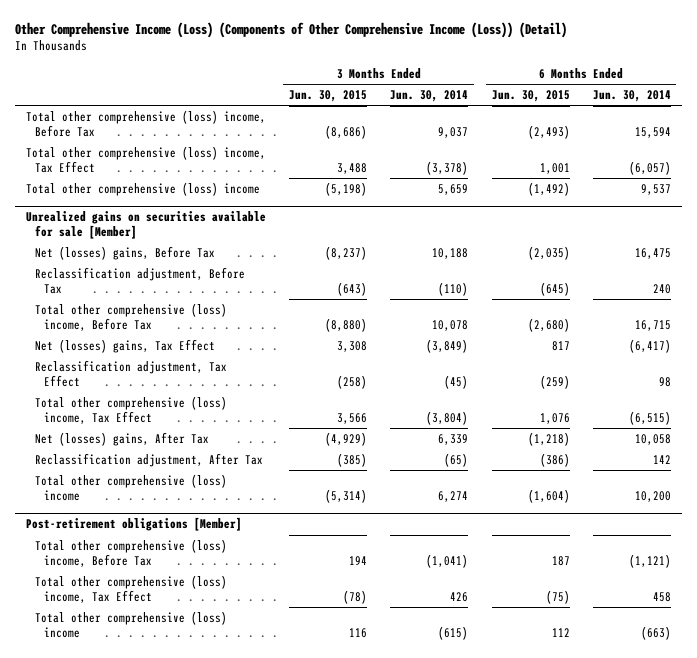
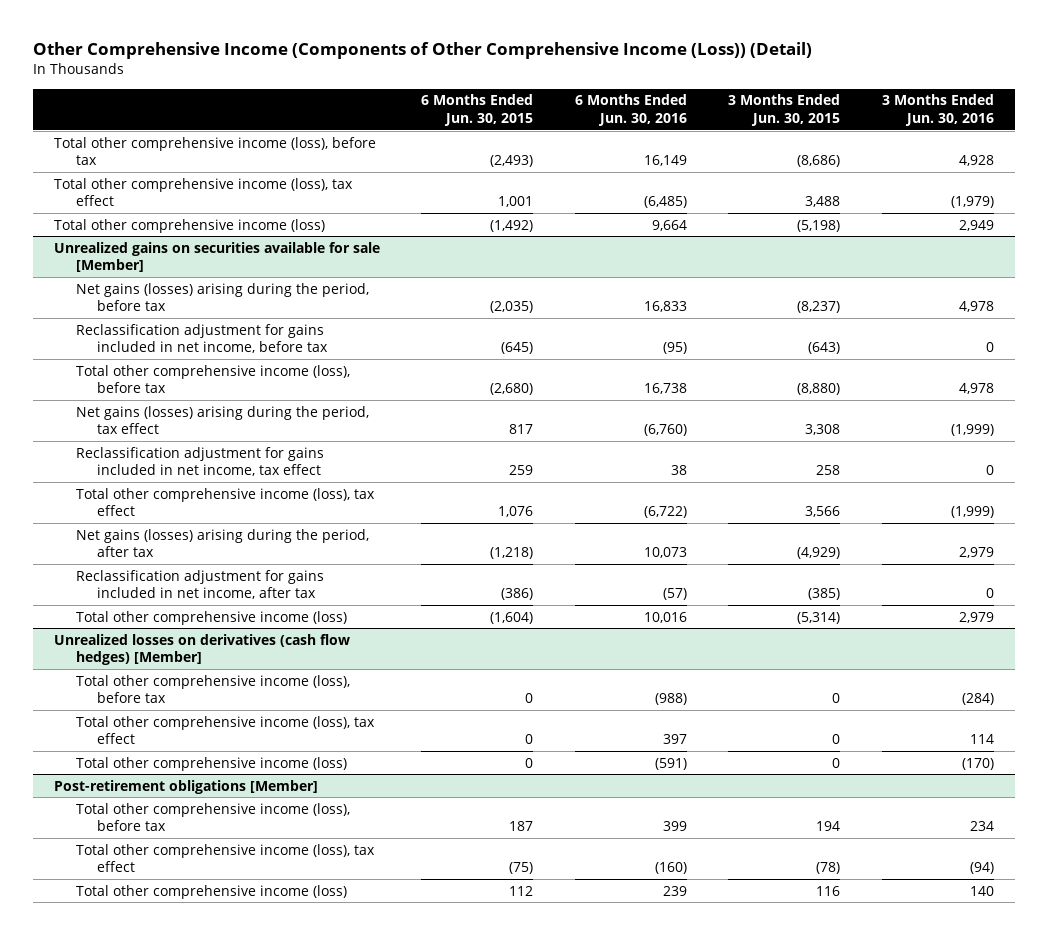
[14,21,567,38] Other Comprehensive Income (Loss) (Components of Other Comprehensive Income (Loss)) (Detail) -> [33,42,813,60] Other Comprehensive Income (Components of Other Comprehensive Income (Loss)) (Detail)
[390,90,469,103] Jun. 30, 2014 -> none
[592,90,671,103] Jun. 30, 2014 -> none
none -> [574,94,687,126] 6 Months Ended Jun. 30, 2016
none -> [881,94,994,126] 3 Months Ended Jun. 30, 2016
[26,110,267,137] Total other comprehensive (loss) income, Before Tax -> [54,136,377,166] Total other comprehensive income (loss), before tax
[26,146,267,173] Total other comprehensive (loss) income, Tax Effect -> [54,177,354,207] Total other comprehensive income (loss), tax effect
[26,182,261,197] Total other comprehensive (loss) income -> [54,218,326,233] Total other comprehensive income (loss)
[35,360,228,387] Reclassification adjustment, Tax Effect -> none
[35,246,216,261] Net (losses) gains, Before Tax -> [75,282,369,312] Net gains (losses) arising during the period, before tax
[35,267,246,294] Reclassification adjustment, Before Tax -> [75,323,328,354] Reclassification adjustment for gains included in net income, before tax
[35,303,228,331] Total other comprehensive (loss) income, Before Tax -> [75,364,350,394] Total other comprehensive income (loss), before tax
[35,339,216,354] Net (losses) gains, Tax Effect -> [75,405,369,435] Net gains (losses) arising during the period, tax effect
none -> [75,446,324,477] Reclassification adjustment for gains included in net income, tax effect
[35,396,228,424] Total other comprehensive (loss) income, Tax Effect -> [75,487,375,517] Total other comprehensive income (loss), tax effect
[35,432,210,447] Net (losses) gains, After Tax -> [75,528,369,558] Net gains (losses) arising during the period, after tax
[35,453,264,468] Reclassification adjustment, After Tax -> [75,569,324,600] Reclassification adjustment for gains included in net income, after tax
[35,474,228,501] Total other comprehensive (loss) income -> [75,610,347,625] Total other comprehensive income (loss)
none -> [54,633,351,666] Unrealized losses on derivatives (cash flow hedges) [Member]
none -> [75,674,350,704] Total other comprehensive income (loss), before tax
none -> [75,715,375,745] Total other comprehensive income (loss), tax effect
none -> [75,756,347,771] Total other comprehensive income (loss)
[35,539,228,567] Total other comprehensive (loss) income, Before Tax -> [75,802,350,832] Total other comprehensive income (loss), before tax
[35,575,228,603] Total other comprehensive (loss) income, Tax Effect -> [75,843,375,873] Total other comprehensive income (loss), tax effect
[35,611,228,638] Total other comprehensive (loss) income -> [75,884,347,899] Total other comprehensive income (loss)

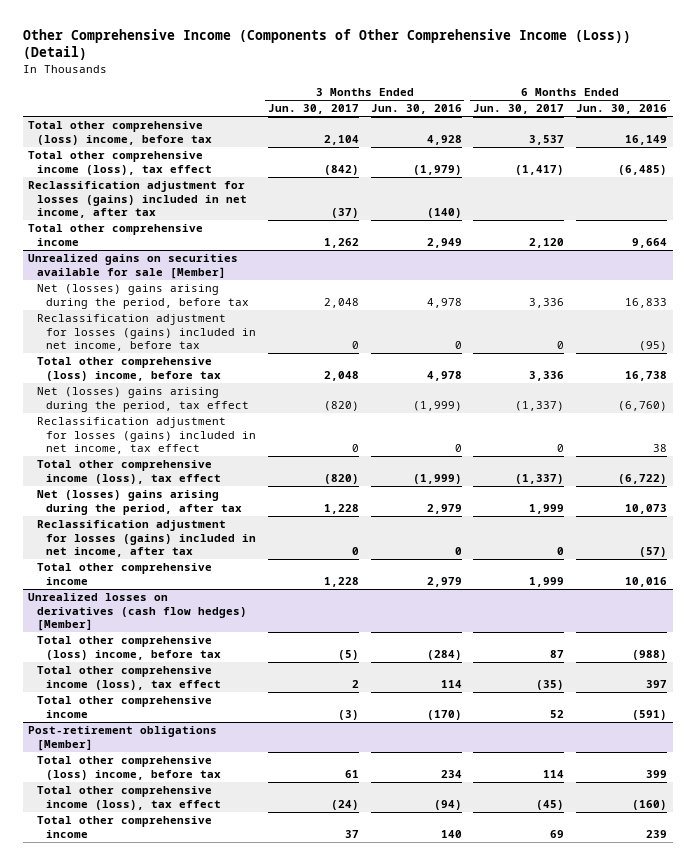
[421,94,534,126] 6 Months Ended Jun. 30, 2015 -> none
[728,94,841,126] 3 Months Ended Jun. 30, 2015 -> none
none -> [267,104,359,115] Jun. 30, 2017
none -> [473,104,565,115] Jun. 30, 2017
[54,136,377,166] Total other comprehensive income (loss), before tax -> [28,121,213,145] Total other comprehensive (loss) income, before tax
none -> [28,181,248,218] Reclassification adjustment for losses (gains) included in net income, after tax
[54,218,326,233] Total other comprehensive income (loss) -> [28,224,204,246] Total other comprehensive income
[75,282,369,312] Net gains (losses) arising during the period, before tax -> [37,284,250,309] Net (losses) gains arising during the period, before tax
[75,323,328,354] Reclassification adjustment for gains included in net income, before tax -> [37,314,257,351] Reclassification adjustment for losses (gains) included in net income, before tax
[75,364,350,394] Total other comprehensive income (loss), before tax -> [37,357,222,381] Total other comprehensive (loss) income, before tax
[75,405,369,435] Net gains (losses) arising during the period, tax effect -> [37,387,250,412] Net (losses) gains arising during the period, tax effect
[75,446,324,477] Reclassification adjustment for gains included in net income, tax effect -> [37,417,257,454] Reclassification adjustment for losses (gains) included in net income, tax effect
[75,528,369,558] Net gains (losses) arising during the period, after tax -> [37,490,243,515] Net (losses) gains arising during the period, after tax
[75,569,324,600] Reclassification adjustment for gains included in net income, after tax -> [37,520,257,557] Reclassification adjustment for losses (gains) included in net income, after tax
[75,610,347,625] Total other comprehensive income (loss) -> [37,563,213,585] Total other comprehensive income
[75,674,350,704] Total other comprehensive income (loss), before tax -> [37,636,222,660] Total other comprehensive (loss) income, before tax
[75,756,347,771] Total other comprehensive income (loss) -> [37,696,213,718] Total other comprehensive income
[75,802,350,832] Total other comprehensive income (loss), before tax -> [37,756,222,780] Total other comprehensive (loss) income, before tax
[75,884,347,899] Total other comprehensive income (loss) -> [37,816,213,838] Total other comprehensive income

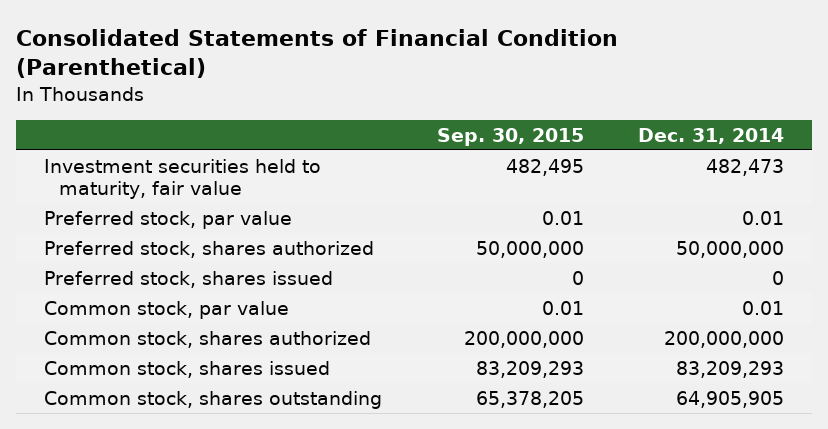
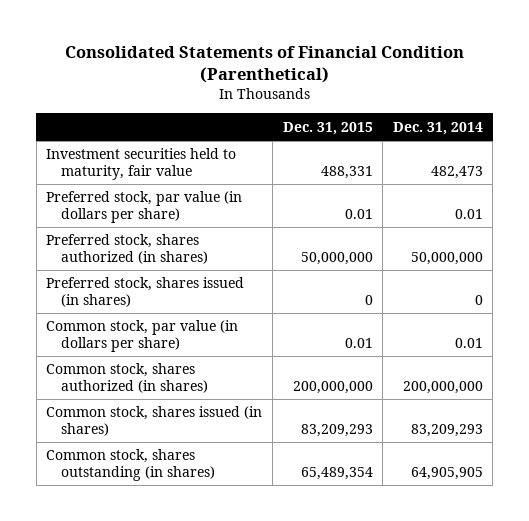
[436,127,584,146] Sep. 30, 2015 -> none
none -> [282,121,373,135] Dec. 31, 2015
[43,210,292,229] Preferred stock, par value -> [46,191,243,223] Preferred stock, par value (in dollars per share)
[43,240,374,258] Preferred stock, shares authorized -> [46,234,209,264] Preferred stock, shares authorized (in shares)
[43,270,333,288] Preferred stock, shares issued -> [46,277,245,307] Preferred stock, shares issued (in shares)
[43,300,289,319] Common stock, par value -> [46,320,239,352] Common stock, par value (in dollars per share)
[43,330,371,348] Common stock, shares authorized -> [46,363,209,393] Common stock, shares authorized (in shares)
[43,360,330,378] Common stock, shares issued -> [46,406,263,436] Common stock, shares issued (in shares)
[43,390,382,409] Common stock, shares outstanding -> [46,449,216,481] Common stock, shares outstanding (in shares)

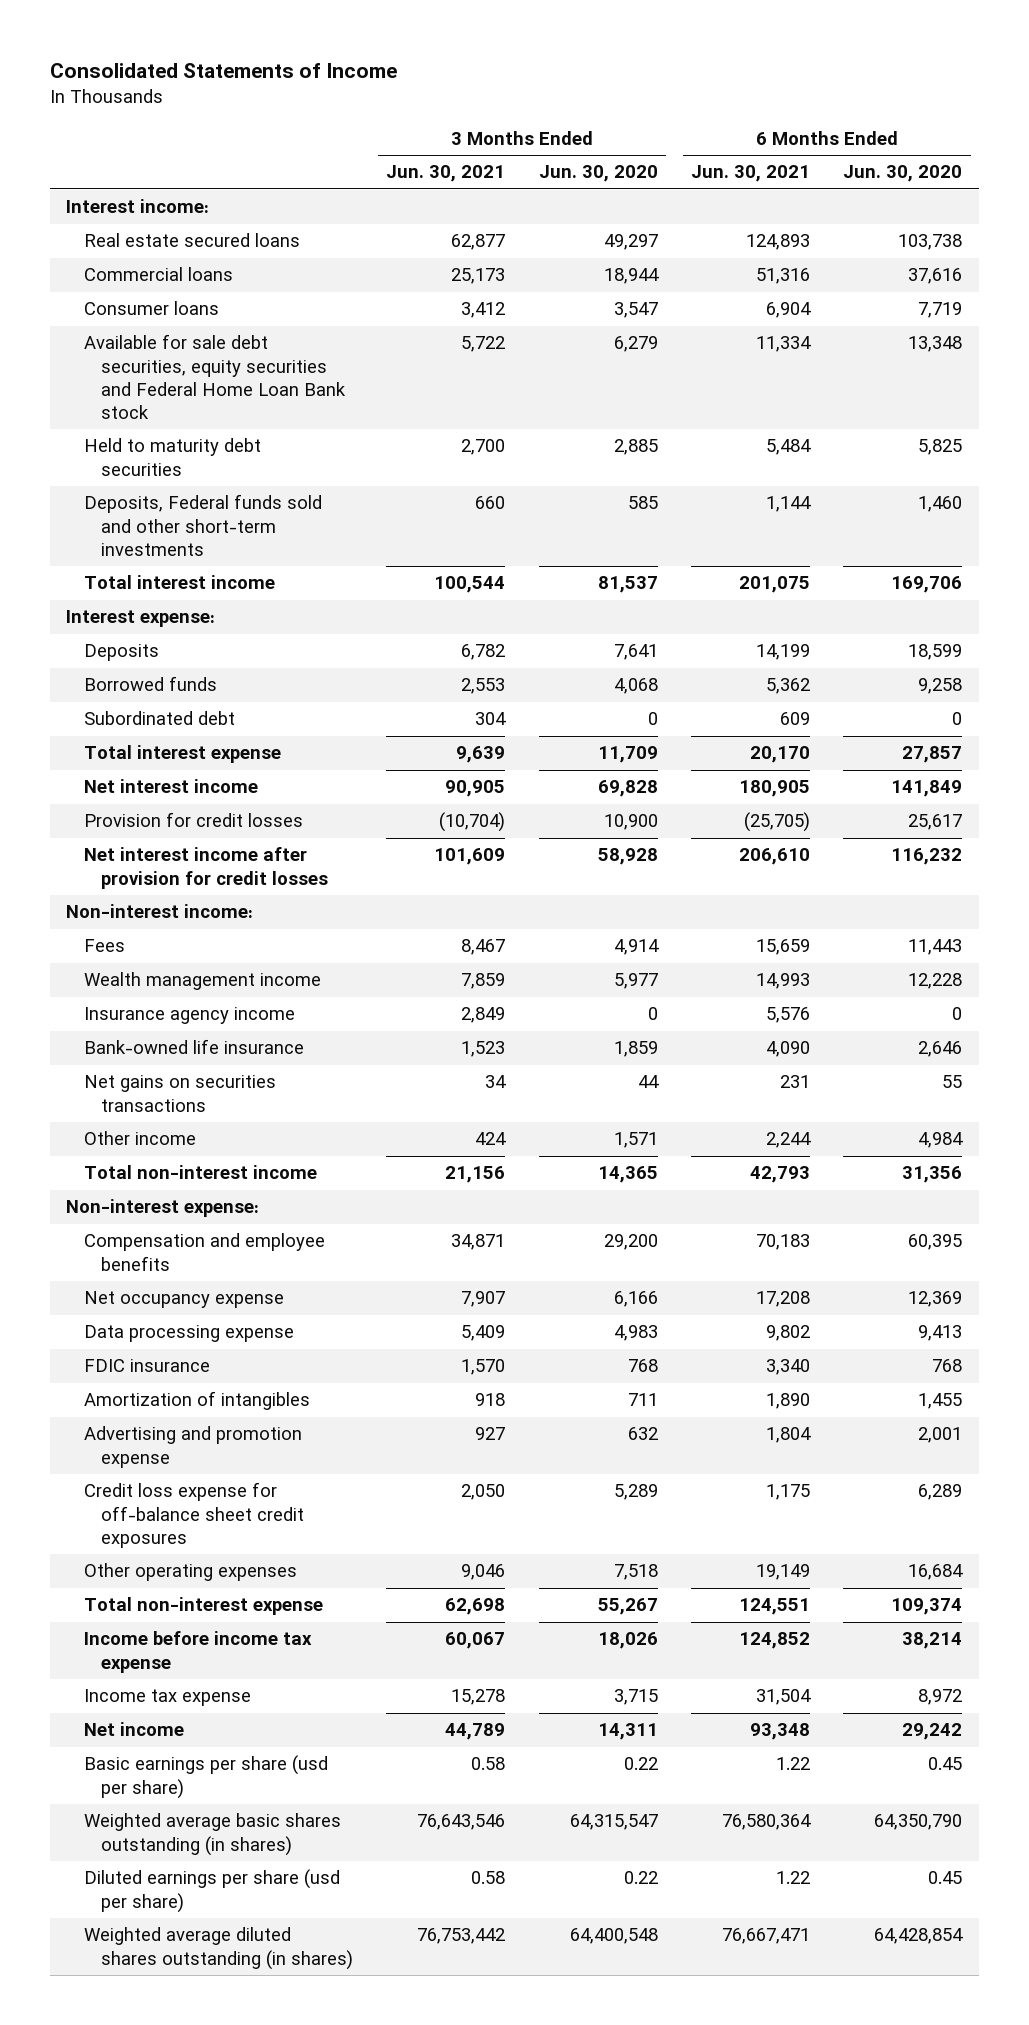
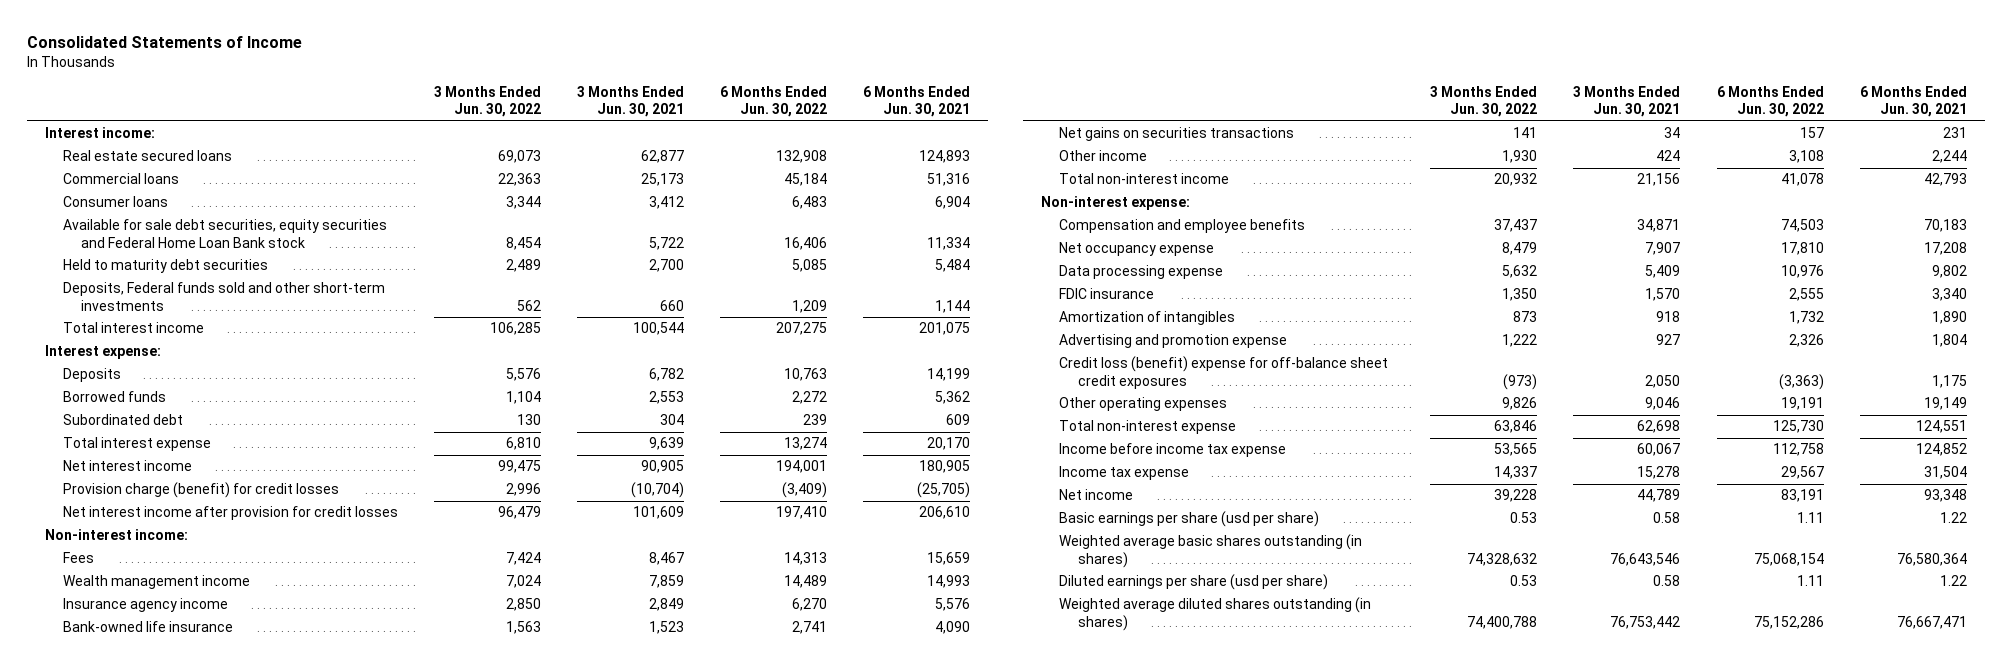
[538,165,658,183] Jun. 30, 2020 -> none
[843,165,963,183] Jun. 30, 2020 -> none
none -> [434,86,542,118] 3 Months Ended Jun. 30, 2022
none -> [720,86,828,118] 6 Months Ended Jun. 30, 2022
[83,812,303,828] Provision for credit losses -> [63,482,340,499] Provision charge (benefit) for credit losses
[83,1482,304,1548] Credit loss expense for off-balance sheet credit exposures -> [1059,356,1389,389] Credit loss (benefit) expense for off-balance sheet credit exposures

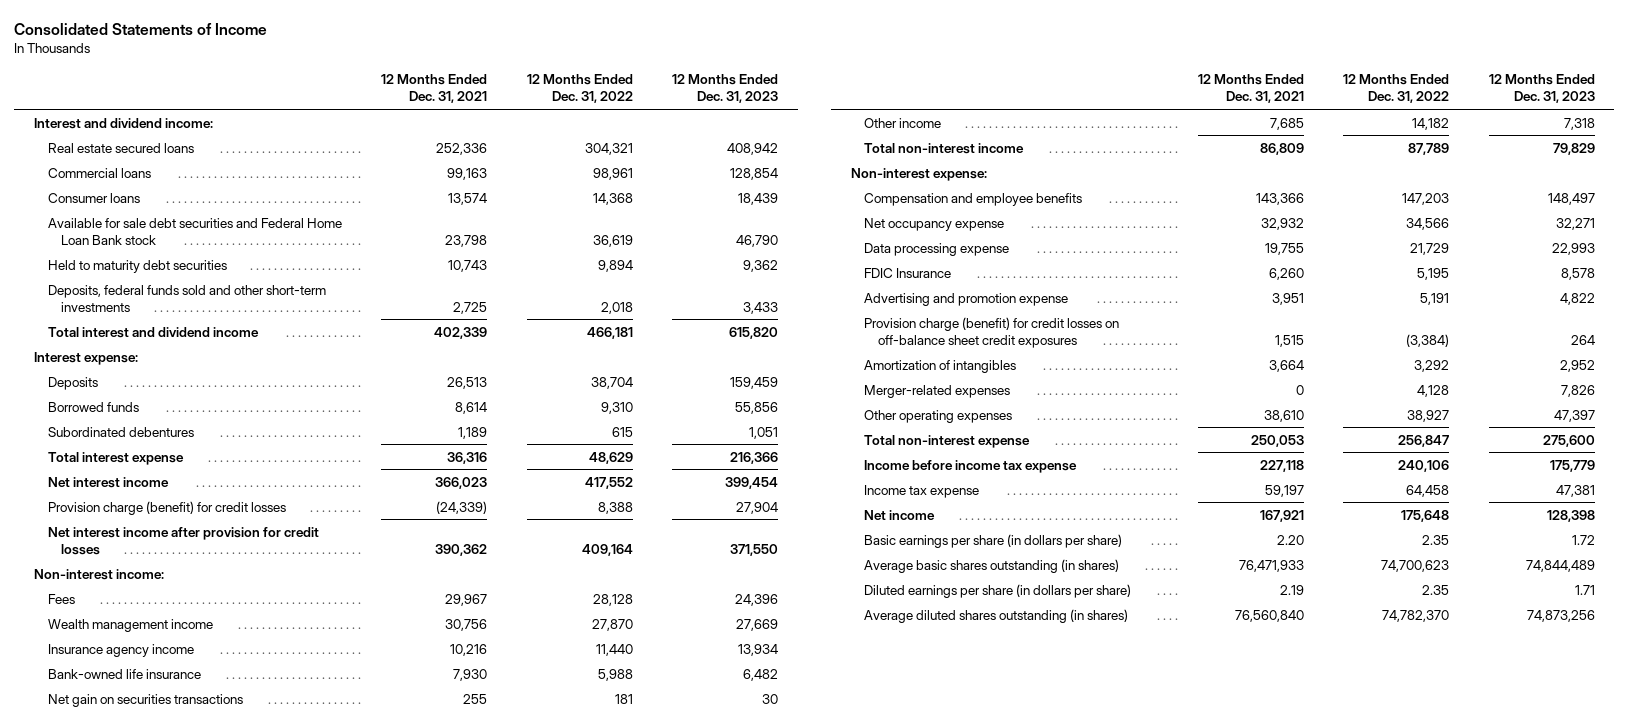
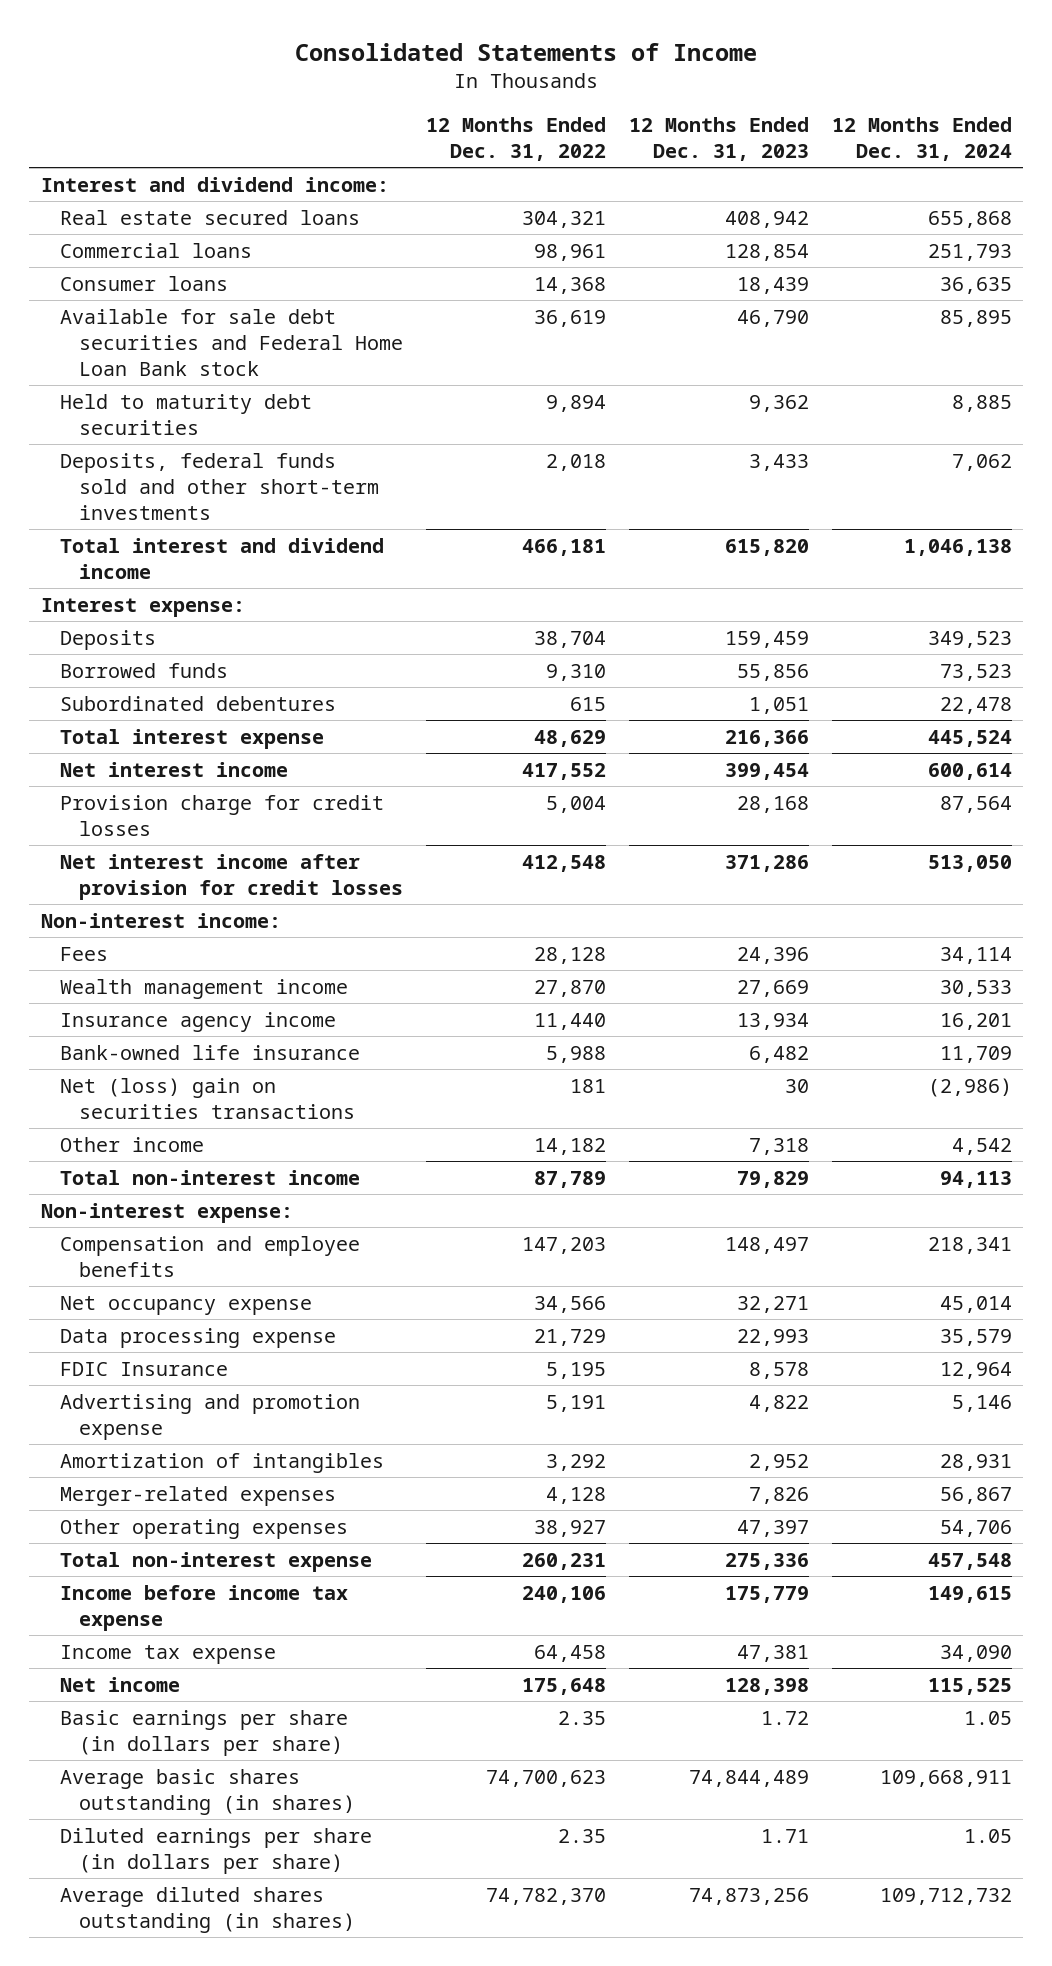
[381,74,488,104] 12 Months Ended Dec. 31, 2021 -> none
none -> [831,117,1012,162] 12 Months Ended Dec. 31, 2024
[47,500,286,515] Provision charge (benefit) for credit losses -> [59,794,384,836] Provision charge for credit losses
[597,501,633,514] 8,388 -> [545,795,606,813] 5,004
[736,501,779,514] 27,904 -> [736,795,809,813] 28,168
[581,543,633,556] 409,164 -> [521,854,606,872] 412,548
[730,543,779,556] 371,550 -> [724,854,809,872] 371,286
[47,693,243,707] Net gain on securities transactions -> [59,1077,356,1119] Net (loss) gain on securities transactions
[864,316,1120,348] Provision charge (benefit) for credit losses on off-balance sheet credit exposures -> none
[1398,434,1450,447] 256,847 -> [521,1552,606,1570] 260,231
[1542,434,1595,447] 275,600 -> [724,1552,809,1570] 275,336

